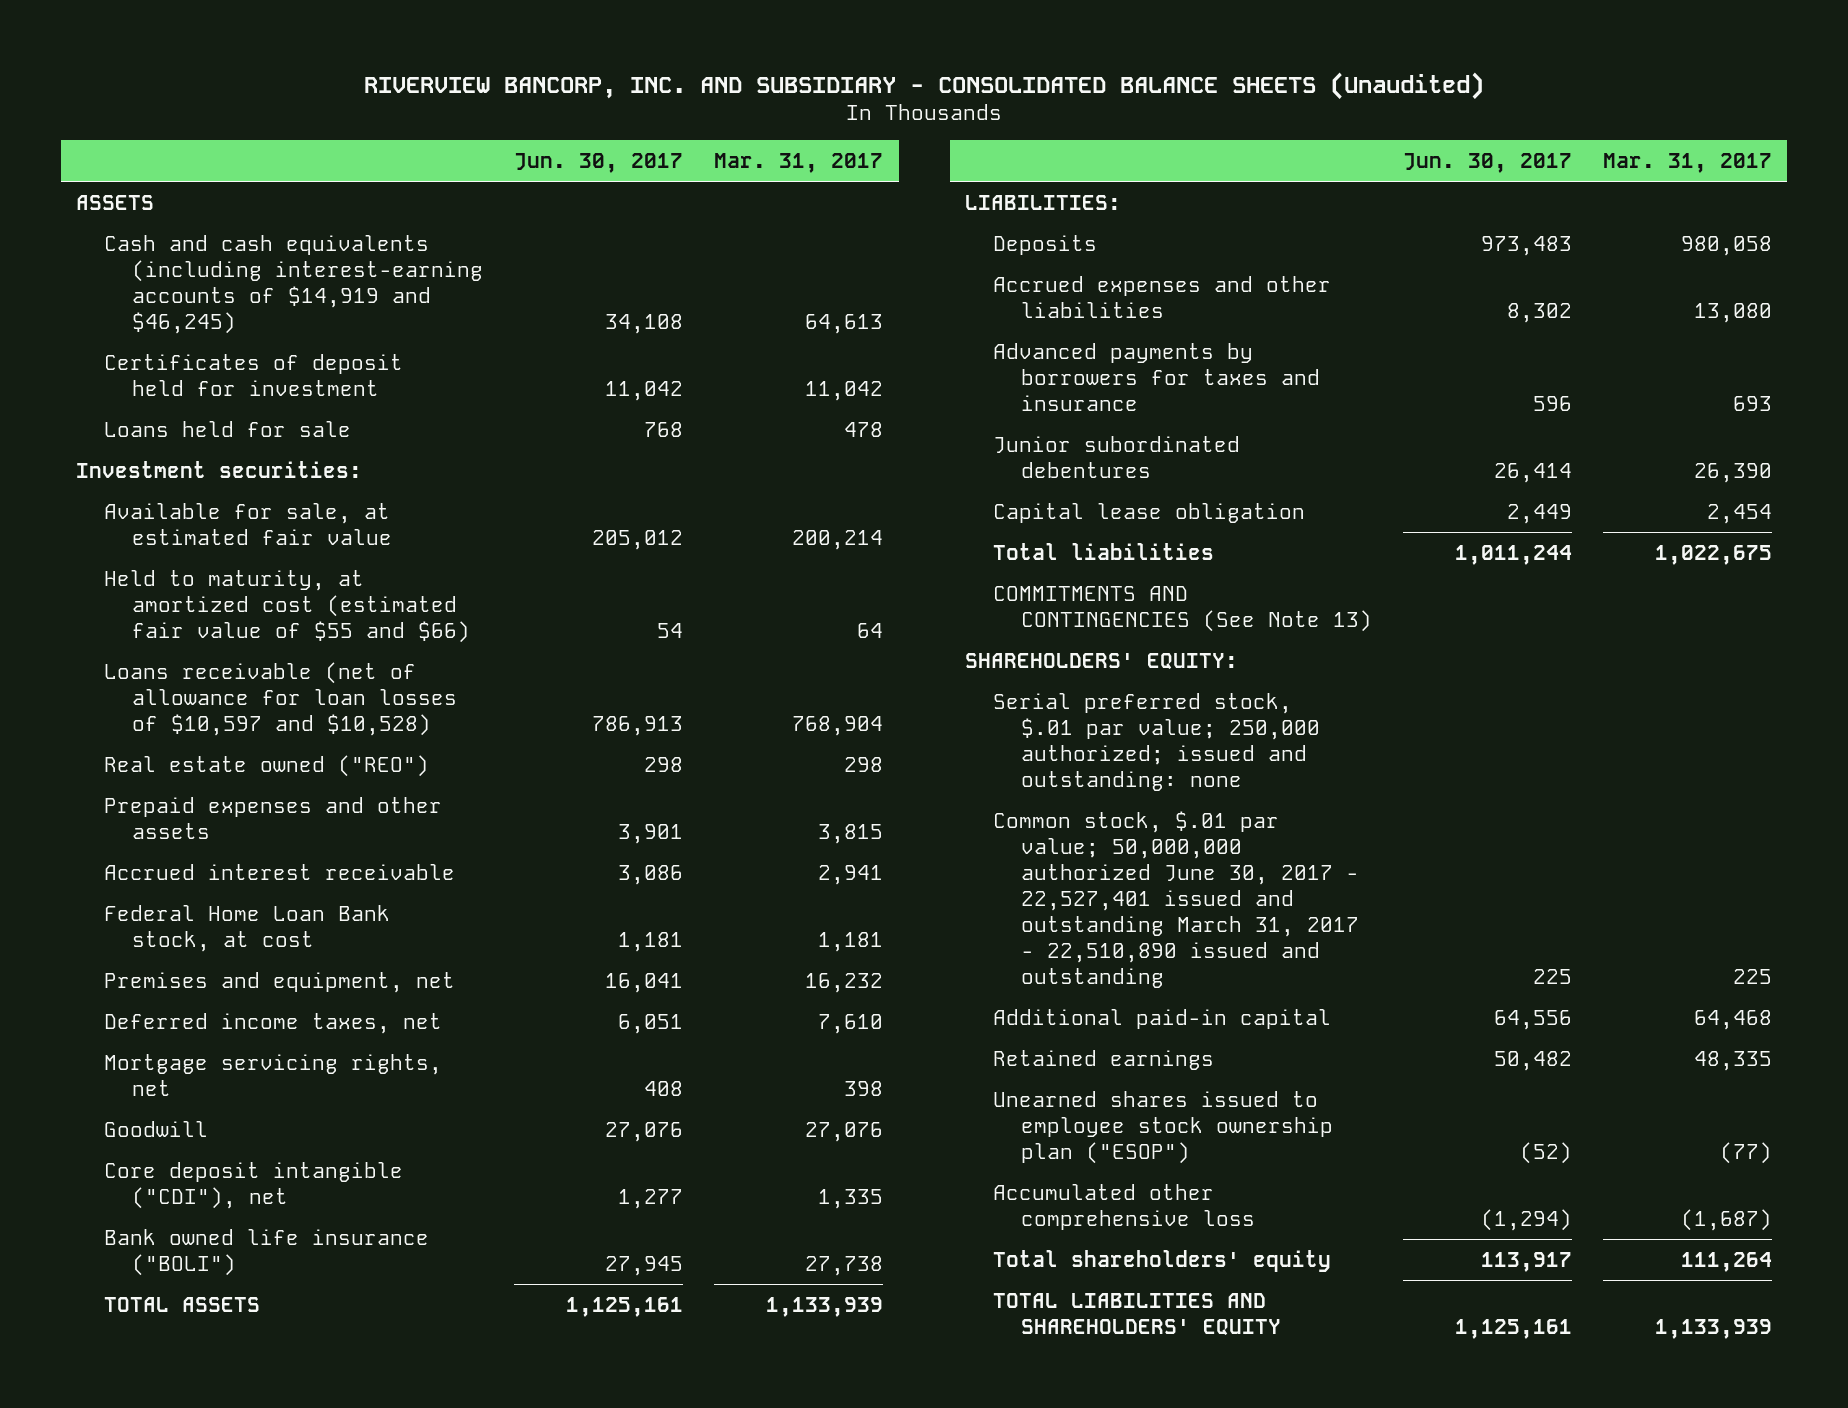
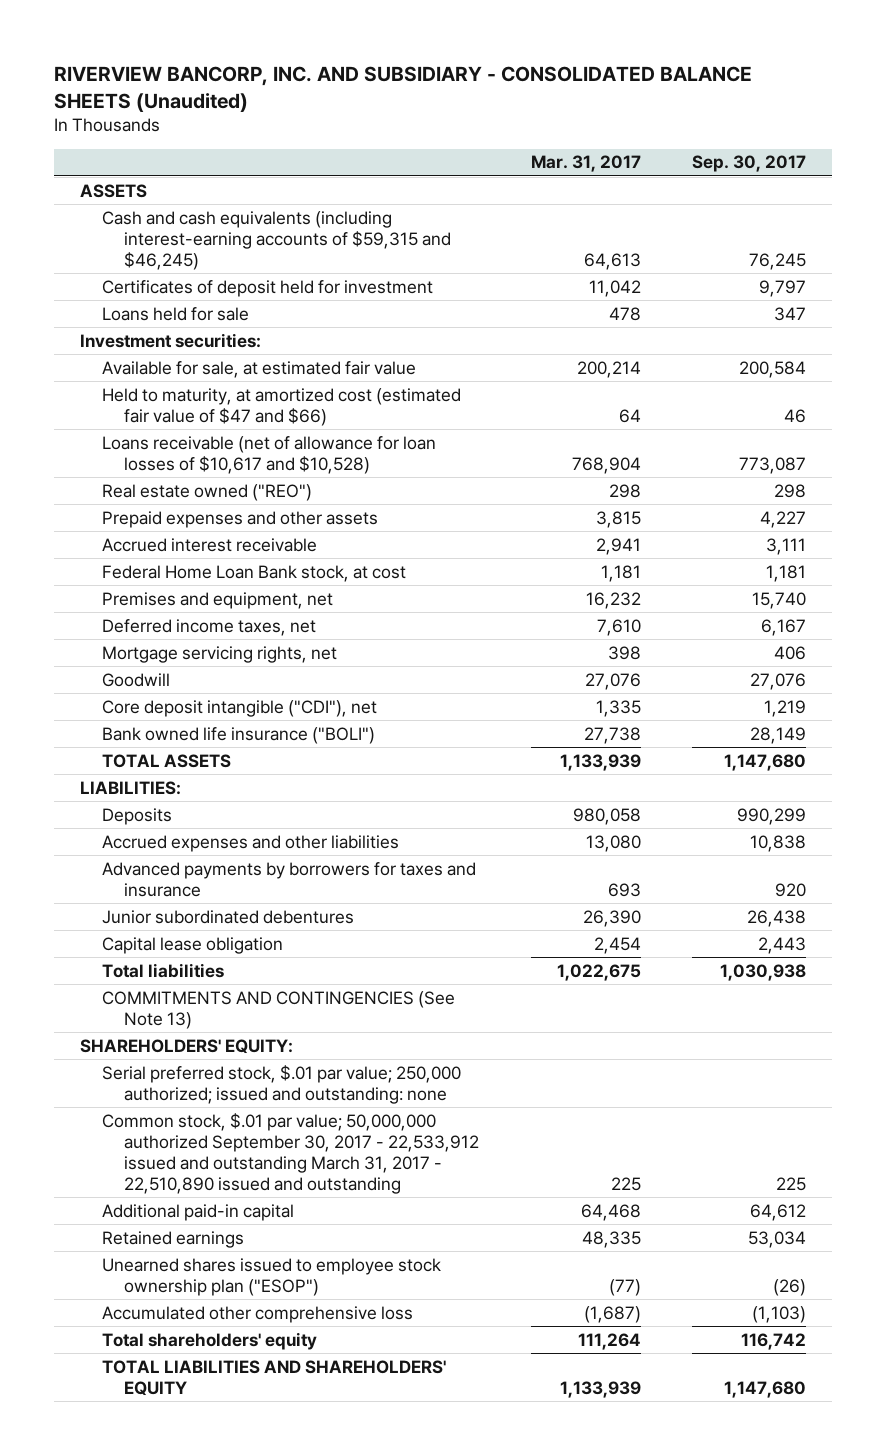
[514,153,684,174] Jun. 30, 2017 -> none
none -> [692,155,807,173] Sep. 30, 2017
[104,234,484,334] Cash and cash equivalents (including interest-earning accounts of $14,919 and $46,245) -> [102,210,452,270] Cash and cash equivalents (including interest-earning accounts of $59,315 and $46,245)
[104,569,471,643] Held to maturity, at amortized cost (estimated fair value of $55 and $66) -> [102,387,462,426] Held to maturity, at amortized cost (estimated fair value of $47 and $66)
[104,661,458,736] Loans receivable (net of allowance for loan losses of $10,597 and $10,528) -> [102,435,437,474] Loans receivable (net of allowance for loan losses of $10,617 and $10,528)
[992,810,1359,988] Common stock, $.01 par value; 50,000,000 authorized June 30, 2017 - 22,527,401 issued and outstanding March 31, 2017 - 22,510,890 issued and outstanding -> [102,1112,480,1195] Common stock, $.01 par value; 50,000,000 authorized September 30, 2017 - 22,533,912 issued and outstanding March 31, 2017 - 22,510,890 issued and outstanding

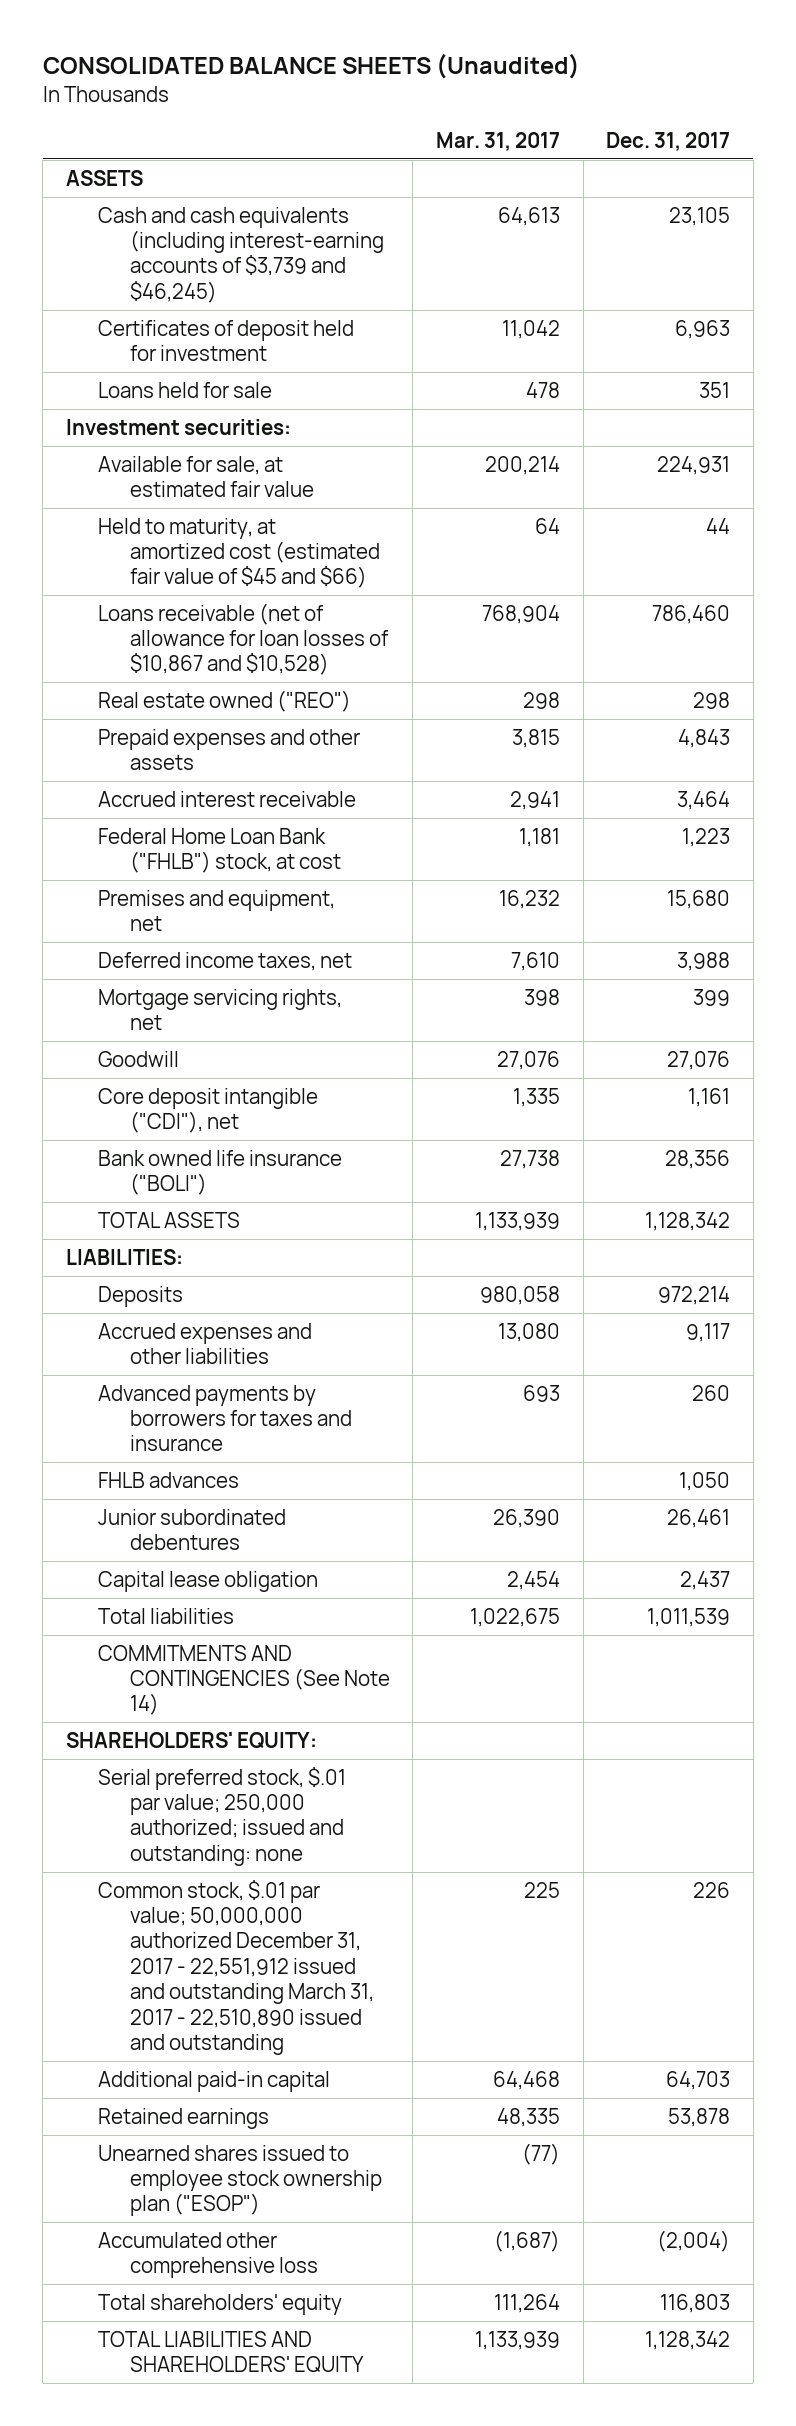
[54,66,753,113] RIVERVIEW BANCORP, INC. AND SUBSIDIARY - CONSOLIDATED BALANCE SHEETS (Unaudited) -> [42,54,580,80] CONSOLIDATED BALANCE SHEETS (Unaudited)
[692,155,807,173] Sep. 30, 2017 -> none
none -> [606,131,731,151] Dec. 31, 2017
[102,210,452,270] Cash and cash equivalents (including interest-earning accounts of $59,315 and $46,245) -> [97,206,384,303] Cash and cash equivalents (including interest-earning accounts of $3,739 and $46,245)
[102,387,462,426] Held to maturity, at amortized cost (estimated fair value of $47 and $66) -> [97,517,380,589] Held to maturity, at amortized cost (estimated fair value of $45 and $66)
[102,435,437,474] Loans receivable (net of allowance for loan losses of $10,617 and $10,528) -> [97,602,389,676] Loans receivable (net of allowance for loan losses of $10,867 and $10,528)
[102,564,407,582] Federal Home Loan Bank stock, at cost -> [97,827,341,874] Federal Home Loan Bank ("FHLB") stock, at cost
none -> [97,1471,239,1488] FHLB advances
[102,990,456,1029] COMMITMENTS AND CONTINGENCIES (See Note 13) -> [97,1644,390,1716] COMMITMENTS AND CONTINGENCIES (See Note 14)
[102,1112,480,1195] Common stock, $.01 par value; 50,000,000 authorized September 30, 2017 - 22,533,912 issued and outstanding March 31, 2017 - 22,510,890 issued and outstanding -> [97,1879,374,2055] Common stock, $.01 par value; 50,000,000 authorized December 31, 2017 - 22,551,912 issued and outstanding March 31, 2017 - 22,510,890 issued and outstanding

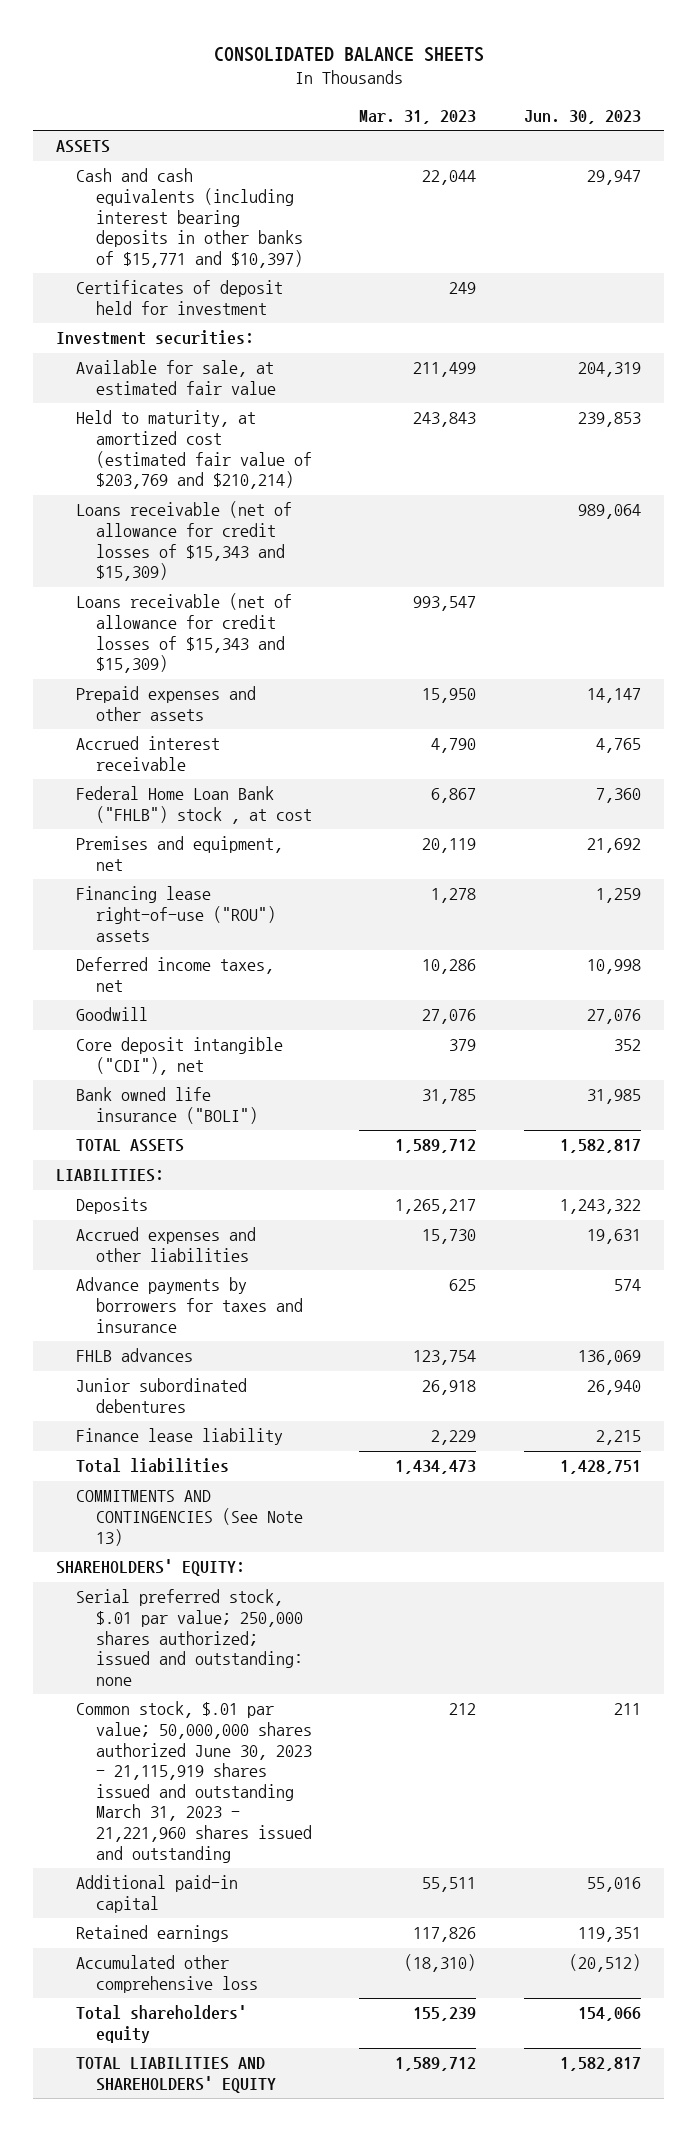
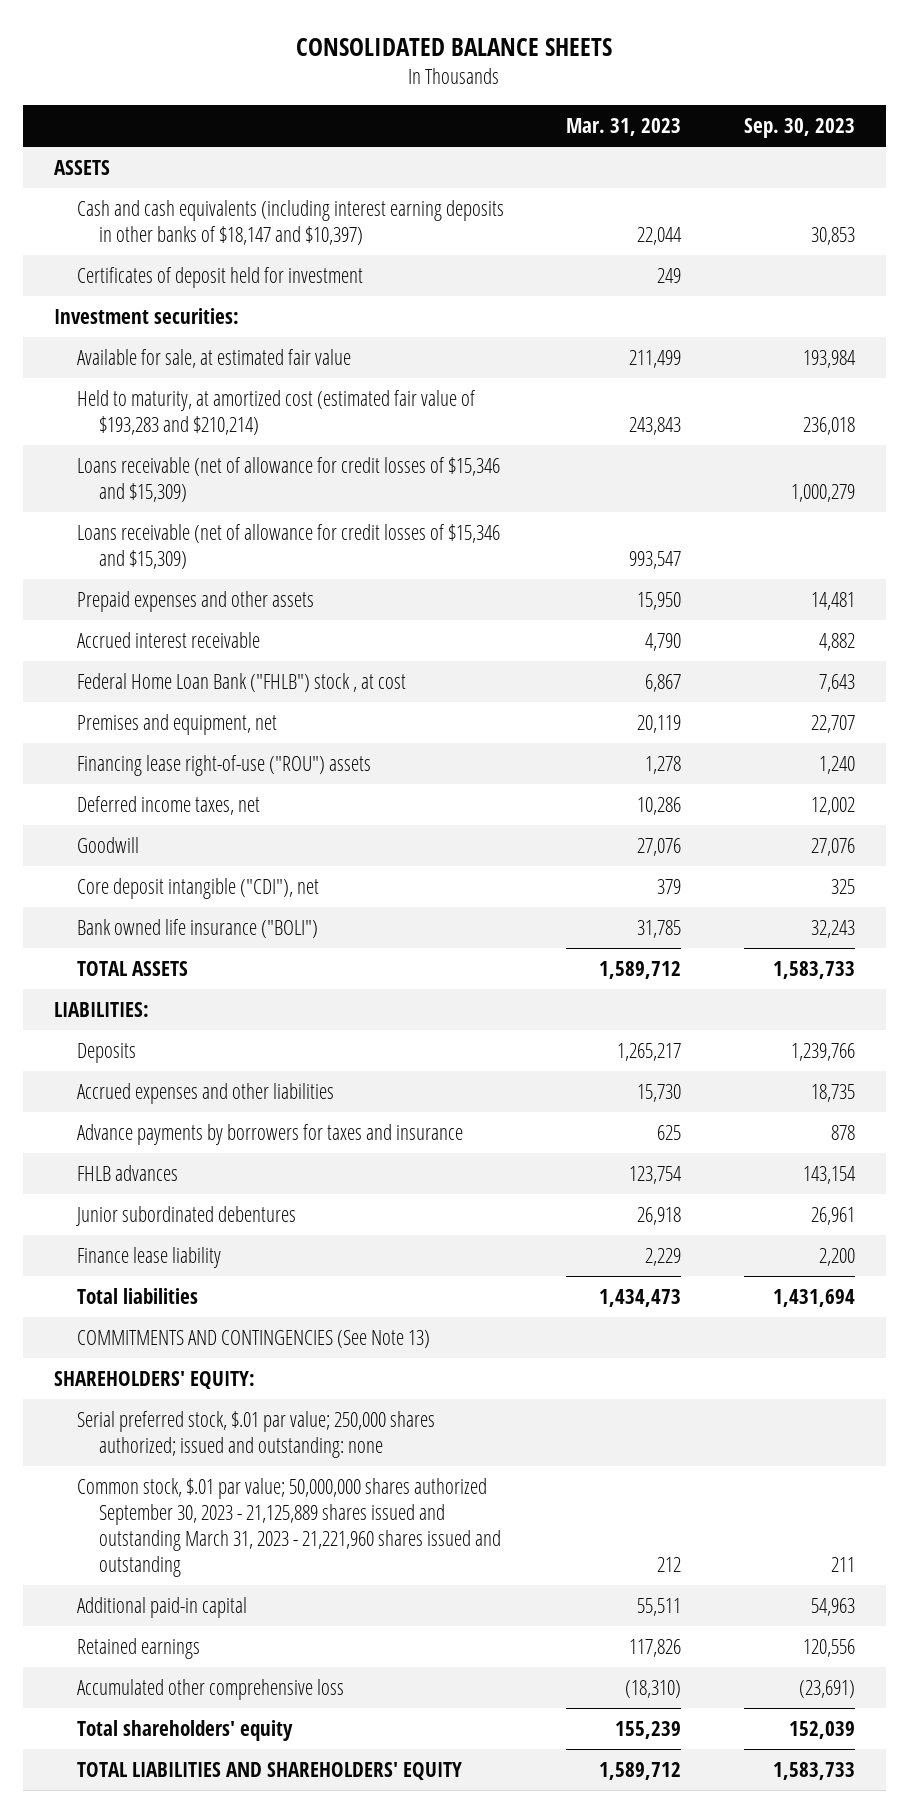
[523,109,641,124] Jun. 30, 2023 -> none
none -> [743,118,855,139] Sep. 30, 2023
[76,168,303,268] Cash and cash equivalents (including interest bearing deposits in other banks of $15,771 and $10,397) -> [76,199,504,246] Cash and cash equivalents (including interest earning deposits in other banks of $18,147 and $10,397)
[76,410,312,490] Held to maturity, at amortized cost (estimated fair value of $203,769 and $210,214) -> [76,389,476,436] Held to maturity, at amortized cost (estimated fair value of $193,283 and $210,214)
[76,501,293,582] Loans receivable (net of allowance for credit losses of $15,343 and $15,309) -> [76,456,500,503] Loans receivable (net of allowance for credit losses of $15,346 and $15,309)
[76,593,293,674] Loans receivable (net of allowance for credit losses of $15,343 and $15,309) -> [76,523,500,570] Loans receivable (net of allowance for credit losses of $15,346 and $15,309)
[76,1701,312,1863] Common stock, $.01 par value; 50,000,000 shares authorized June 30, 2023 - 21,115,919 shares issued and outstanding March 31, 2023 - 21,221,960 shares issued and outstanding -> [76,1477,502,1578] Common stock, $.01 par value; 50,000,000 shares authorized September 30, 2023 - 21,125,889 shares issued and outstanding March 31, 2023 - 21,221,960 shares issued and outstanding

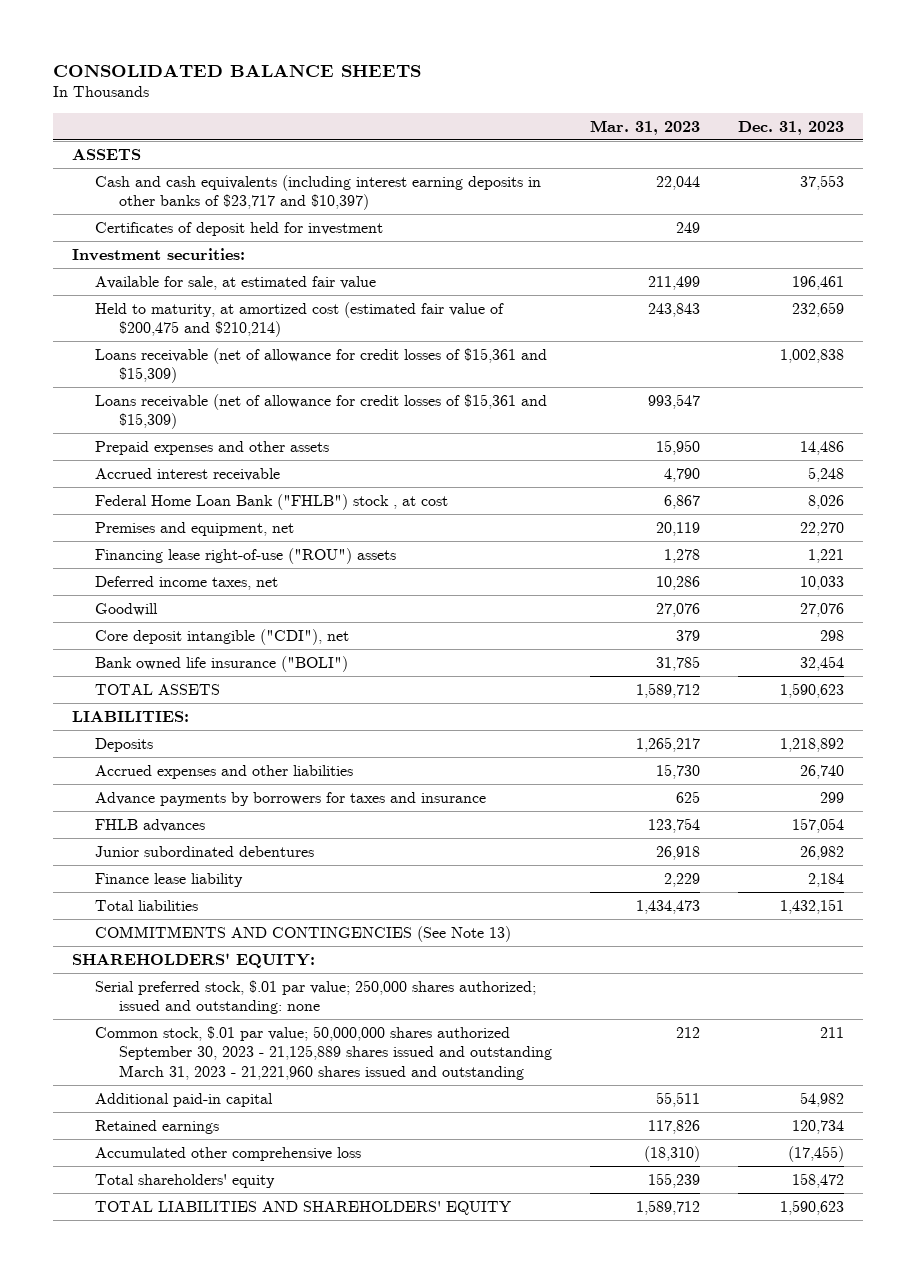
[743,118,855,139] Sep. 30, 2023 -> none
none -> [737,120,844,135] Dec. 31, 2023
[76,199,504,246] Cash and cash equivalents (including interest earning deposits in other banks of $18,147 and $10,397) -> [95,174,542,211] Cash and cash equivalents (including interest earning deposits in other banks of $23,717 and $10,397)
[76,389,476,436] Held to maturity, at amortized cost (estimated fair value of $193,283 and $210,214) -> [95,301,505,338] Held to maturity, at amortized cost (estimated fair value of $200,475 and $210,214)
[76,456,500,503] Loans receivable (net of allowance for credit losses of $15,346 and $15,309) -> [95,347,548,384] Loans receivable (net of allowance for credit losses of $15,361 and $15,309)
[76,523,500,570] Loans receivable (net of allowance for credit losses of $15,346 and $15,309) -> [95,393,548,430] Loans receivable (net of allowance for credit losses of $15,361 and $15,309)

